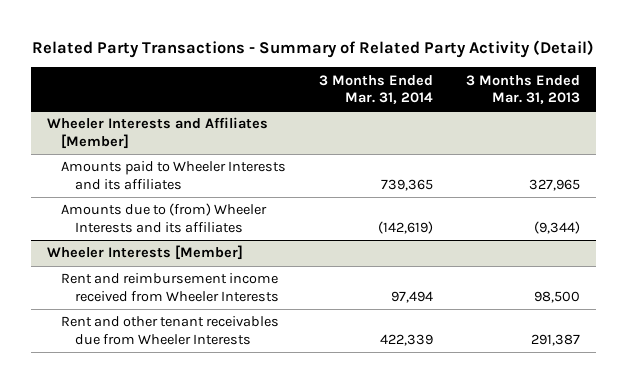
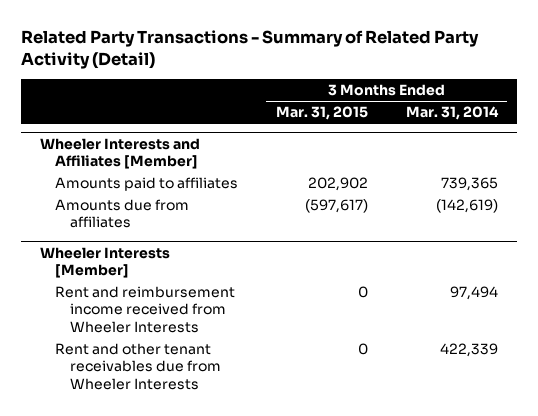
[465,74,580,104] 3 Months Ended Mar. 31, 2013 -> none
none -> [275,106,368,121] Mar. 31, 2015
[61,161,287,190] Amounts paid to Wheeler Interests and its affiliates -> [54,177,238,192] Amounts paid to affiliates
[61,203,268,233] Amounts due to (from) Wheeler Interests and its affiliates -> [54,199,189,229] Amounts due from affiliates

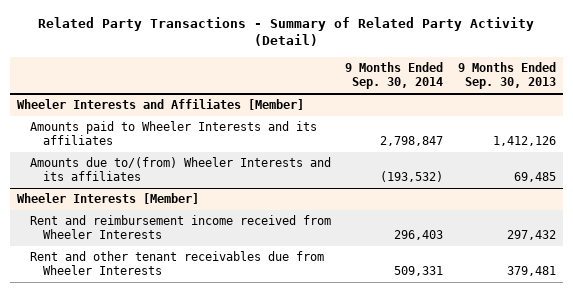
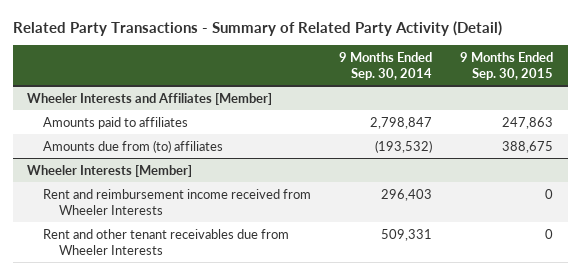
[457,62,556,90] 9 Months Ended Sep. 30, 2013 -> none
none -> [460,51,554,80] 9 Months Ended Sep. 30, 2015
[30,121,318,146] Amounts paid to Wheeler Interests and its affiliates -> [42,116,188,129] Amounts paid to affiliates
[30,157,332,182] Amounts due to/(from) Wheeler Interests and its affiliates -> [42,139,223,153] Amounts due from (to) affiliates

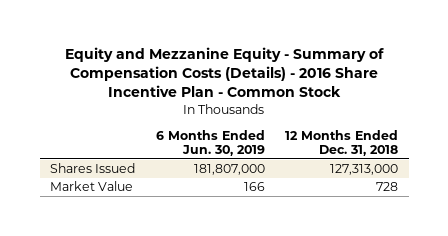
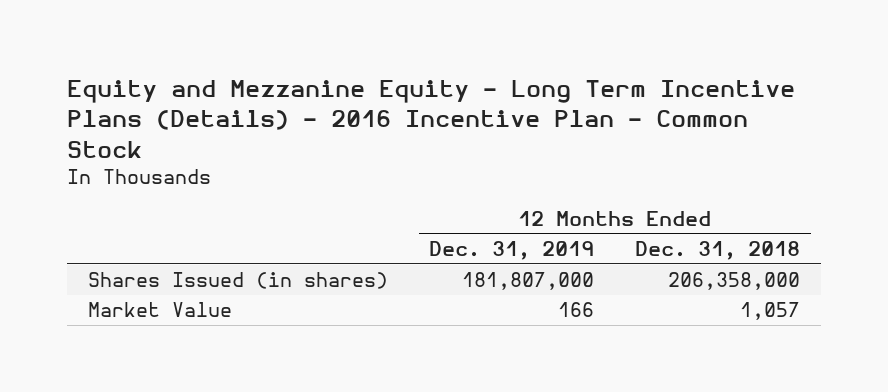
[65,47,385,98] Equity and Mezzanine Equity - Summary of Compensation Costs (Details) - 2016 Share Incentive Plan - Common Stock -> [66,80,795,158] Equity and Mezzanine Equity - Long Term Incentive Plans (Details) - 2016 Incentive Plan - Common Stock
[155,129,265,157] 6 Months Ended Jun. 30, 2019 -> none
none -> [429,241,595,261] Dec. 31, 2019
[50,163,136,174] Shares Issued -> [87,272,388,290] Shares Issued (in shares)
[330,164,399,176] 127,313,000 -> [668,272,801,291] 206,358,000
[376,182,399,192] 728 -> [740,302,801,321] 1,057

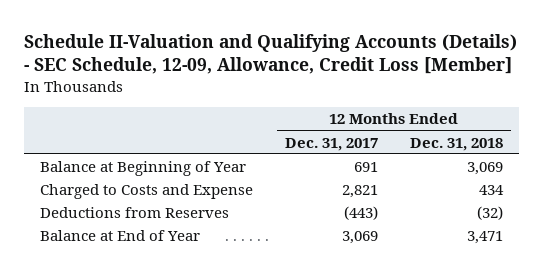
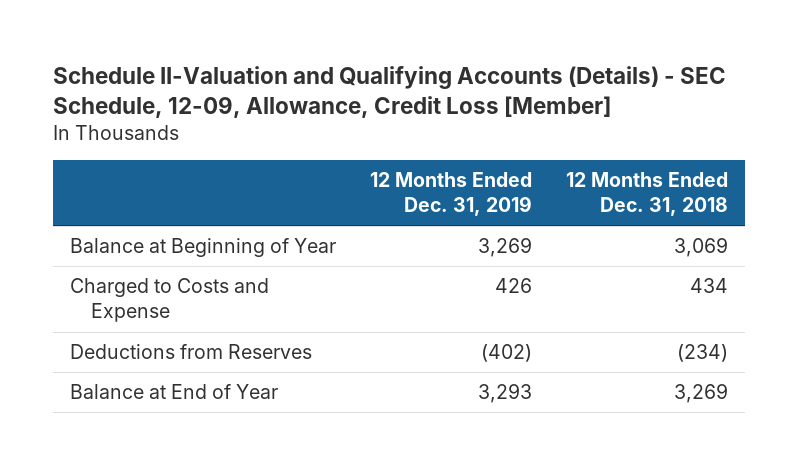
[284,137,378,151] Dec. 31, 2017 -> none
none -> [370,172,533,217] 12 Months Ended Dec. 31, 2019
[476,206,503,221] (32) -> [677,344,729,363] (234)
[466,231,503,245] 3,471 -> [674,383,729,404] 3,269

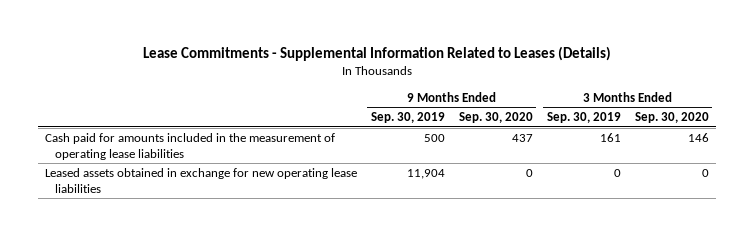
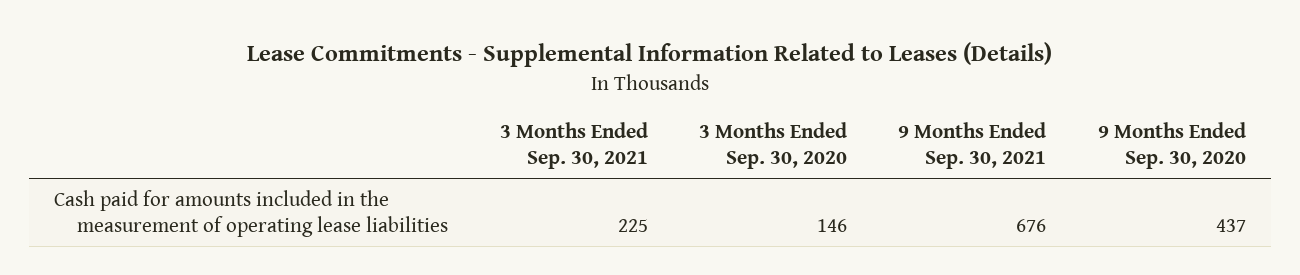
[370,112,445,124] Sep. 30, 2019 -> none
[546,112,621,124] Sep. 30, 2019 -> none
none -> [499,121,648,170] 3 Months Ended Sep. 30, 2021
none -> [898,121,1047,170] 9 Months Ended Sep. 30, 2021
[44,167,357,193] Leased assets obtained in exchange for new operating lease liabilities -> none

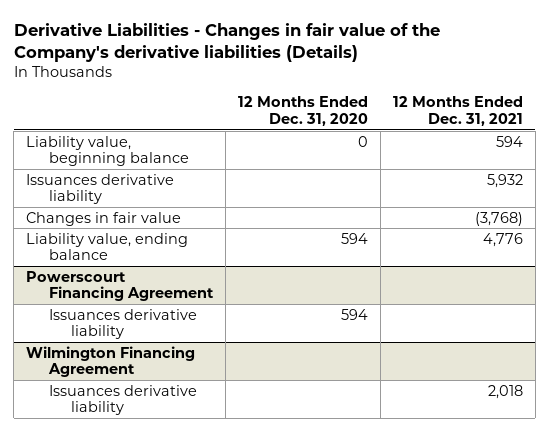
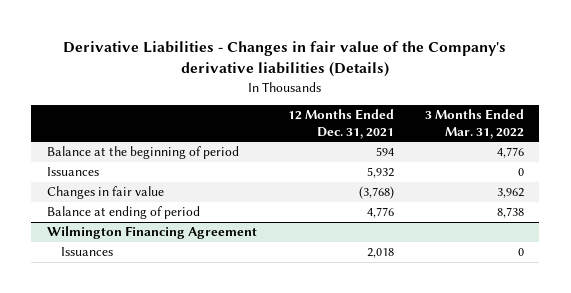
[237,96,368,126] 12 Months Ended Dec. 31, 2020 -> none
none -> [424,109,524,139] 3 Months Ended Mar. 31, 2022
[26,135,189,167] Liability value, beginning balance -> [46,146,239,160] Balance at the beginning of period
[26,173,175,205] Issuances derivative liability -> [46,167,99,177] Issuances
[26,270,214,302] Powerscourt Financing Agreement -> none
[48,308,197,340] Issuances derivative liability -> none
[26,232,189,261] Liability value, ending balance -> [46,206,200,220] Balance at ending of period
[48,384,197,416] Issuances derivative liability -> [61,247,114,257] Issuances

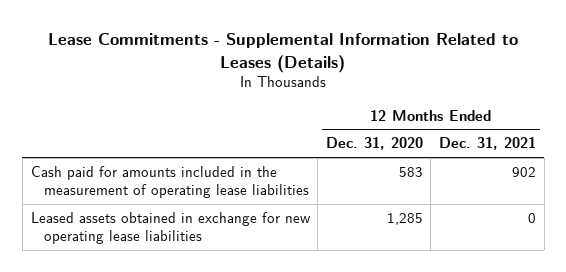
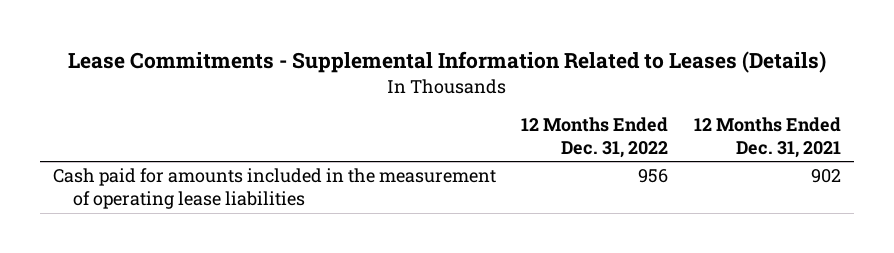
[325,137,423,151] Dec. 31, 2020 -> none
none -> [521,117,669,159] 12 Months Ended Dec. 31, 2022
[30,211,311,245] Leased assets obtained in exchange for new operating lease liabilities -> none

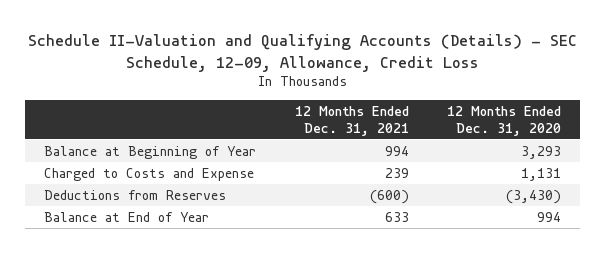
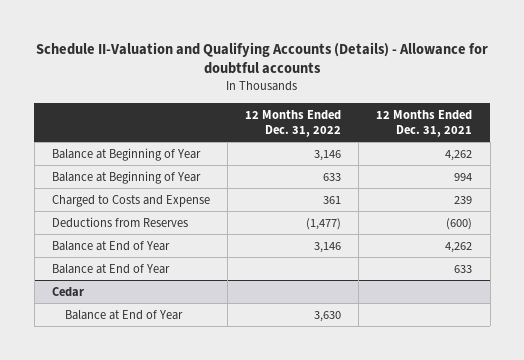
[27,34,577,72] Schedule II-Valuation and Qualifying Accounts (Details) - SEC Schedule, 12-09, Allowance, Credit Loss -> [36,41,489,75] Schedule II-Valuation and Qualifying Accounts (Details) - Allowance for doubtful accounts
[447,105,562,136] 12 Months Ended Dec. 31, 2020 -> none
none -> [245,109,342,137] 12 Months Ended Dec. 31, 2022
none -> [51,147,201,161] Balance at Beginning of Year
none -> [51,240,170,251] Balance at End of Year
none -> [51,286,84,297] Cedar
none -> [64,309,183,320] Balance at End of Year

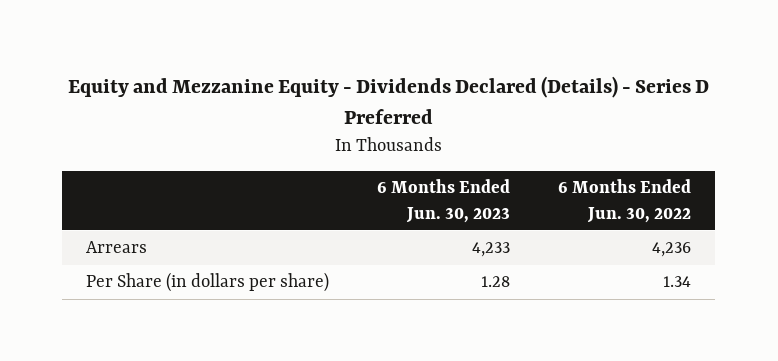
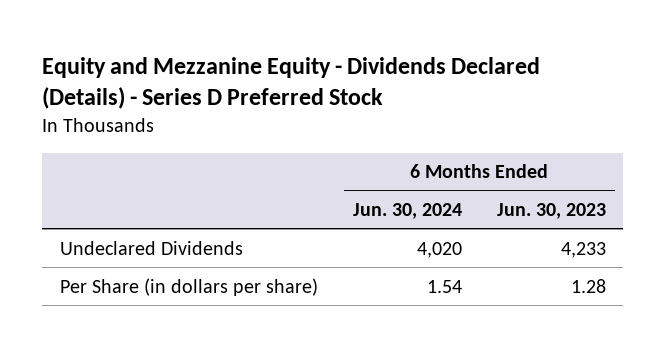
[67,76,709,124] Equity and Mezzanine Equity - Dividends Declared (Details) - Series D Preferred -> [42,56,541,110] Equity and Mezzanine Equity - Dividends Declared (Details) - Series D Preferred Stock
[558,179,692,223] 6 Months Ended Jun. 30, 2022 -> none
none -> [352,203,462,220] Jun. 30, 2024
[86,241,148,254] Arrears -> [59,240,243,255] Undeclared Dividends

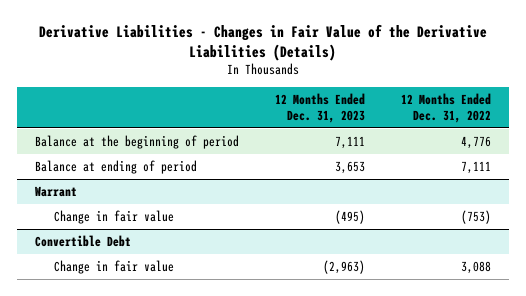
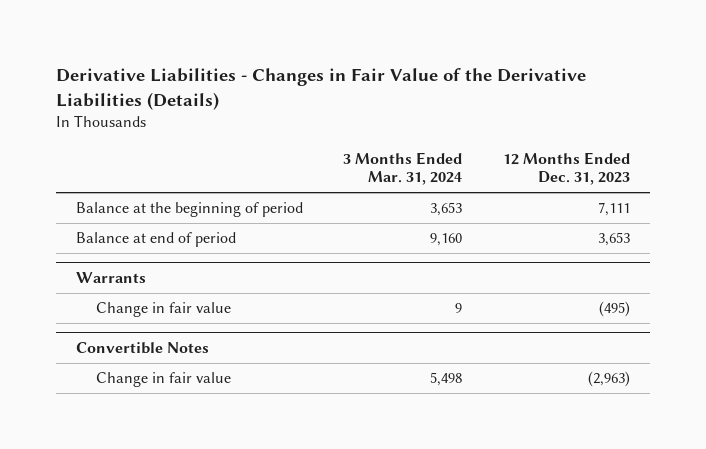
[400,93,491,123] 12 Months Ended Dec. 31, 2022 -> none
none -> [343,151,463,186] 3 Months Ended Mar. 31, 2024
[34,159,197,174] Balance at ending of period -> [76,232,237,248] Balance at end of period
[34,185,77,197] Warrant -> [76,271,147,283] Warrants
[34,234,131,247] Convertible Debt -> [76,341,210,354] Convertible Notes

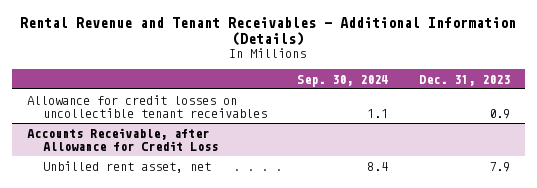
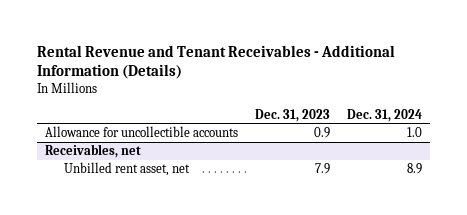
[297,74,389,87] Sep. 30, 2024 -> none
none -> [346,108,422,122] Dec. 31, 2024
[26,94,267,118] Allowance for credit losses on uncollectible tenant receivables -> [45,126,239,138] Allowance for uncollectible accounts
[26,127,218,151] Accounts Receivable, after Allowance for Credit Loss -> [45,144,142,159] Receivables, net

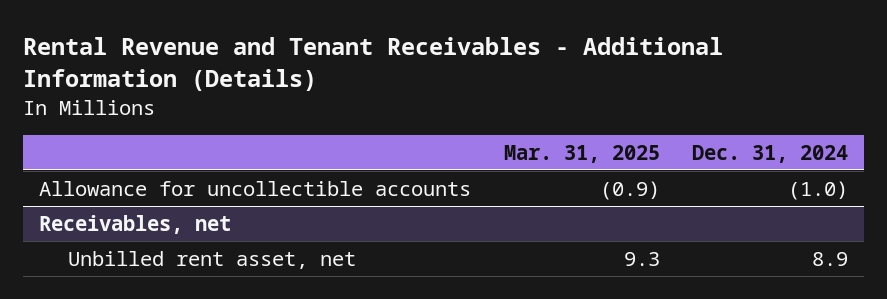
[254,108,330,122] Dec. 31, 2023 -> none
none -> [503,144,660,163] Mar. 31, 2025
[406,127,422,138] 1.0 -> [788,180,849,200] (1.0)

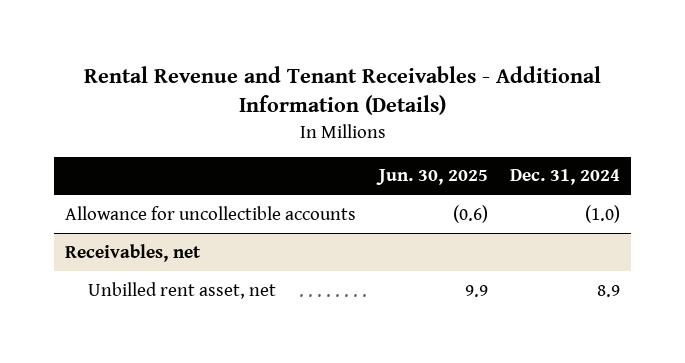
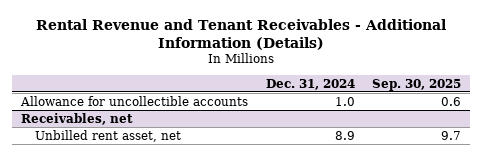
[375,169,488,186] Jun. 30, 2025 -> none
none -> [372,78,462,91] Sep. 30, 2025
[585,204,621,223] (1.0) -> [334,96,355,106] 1.0

